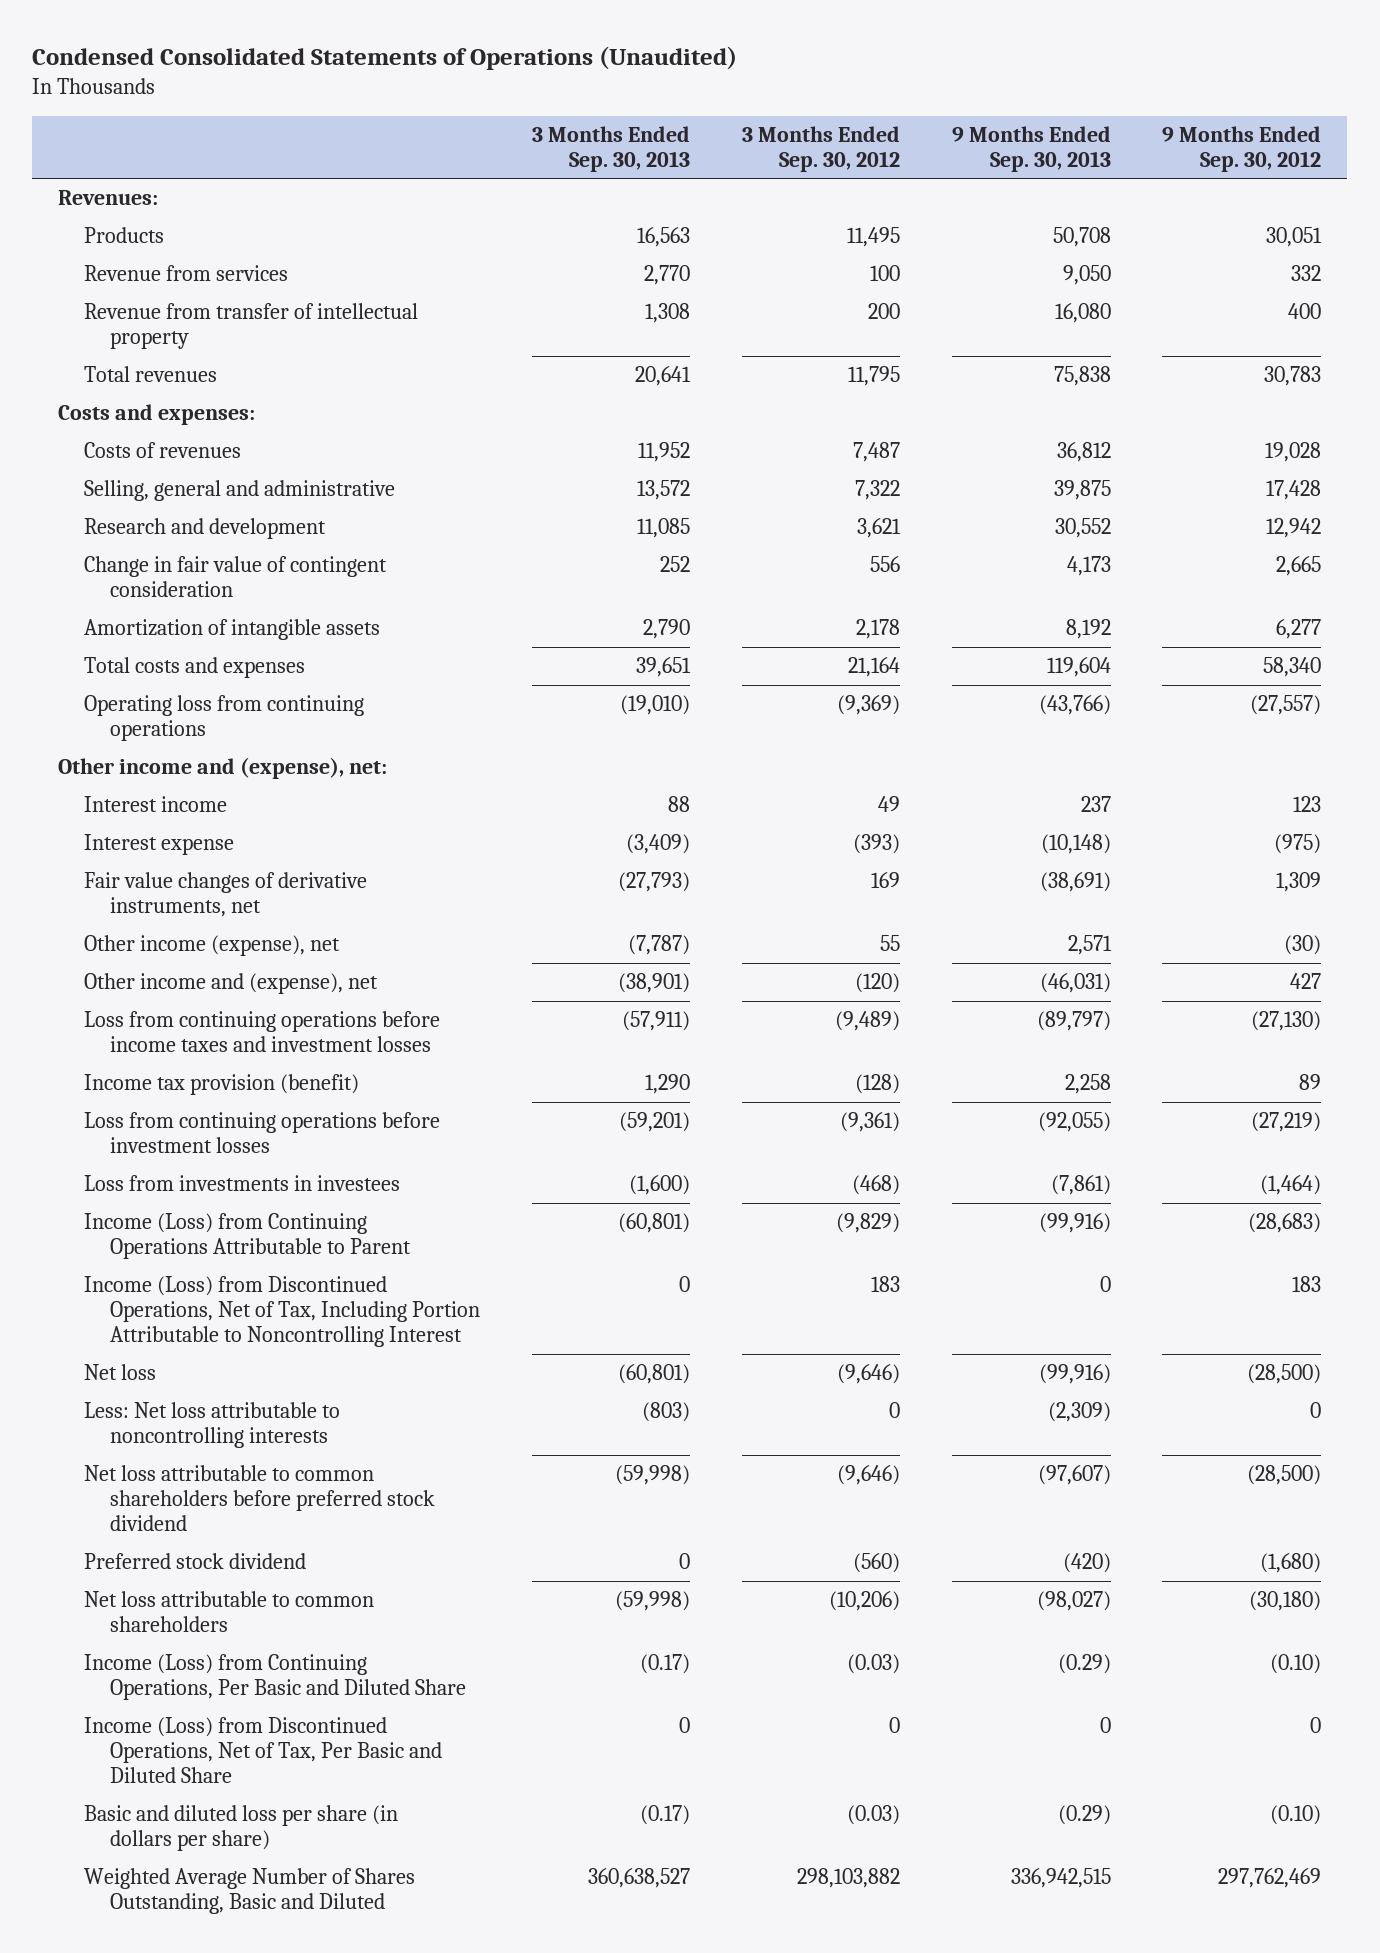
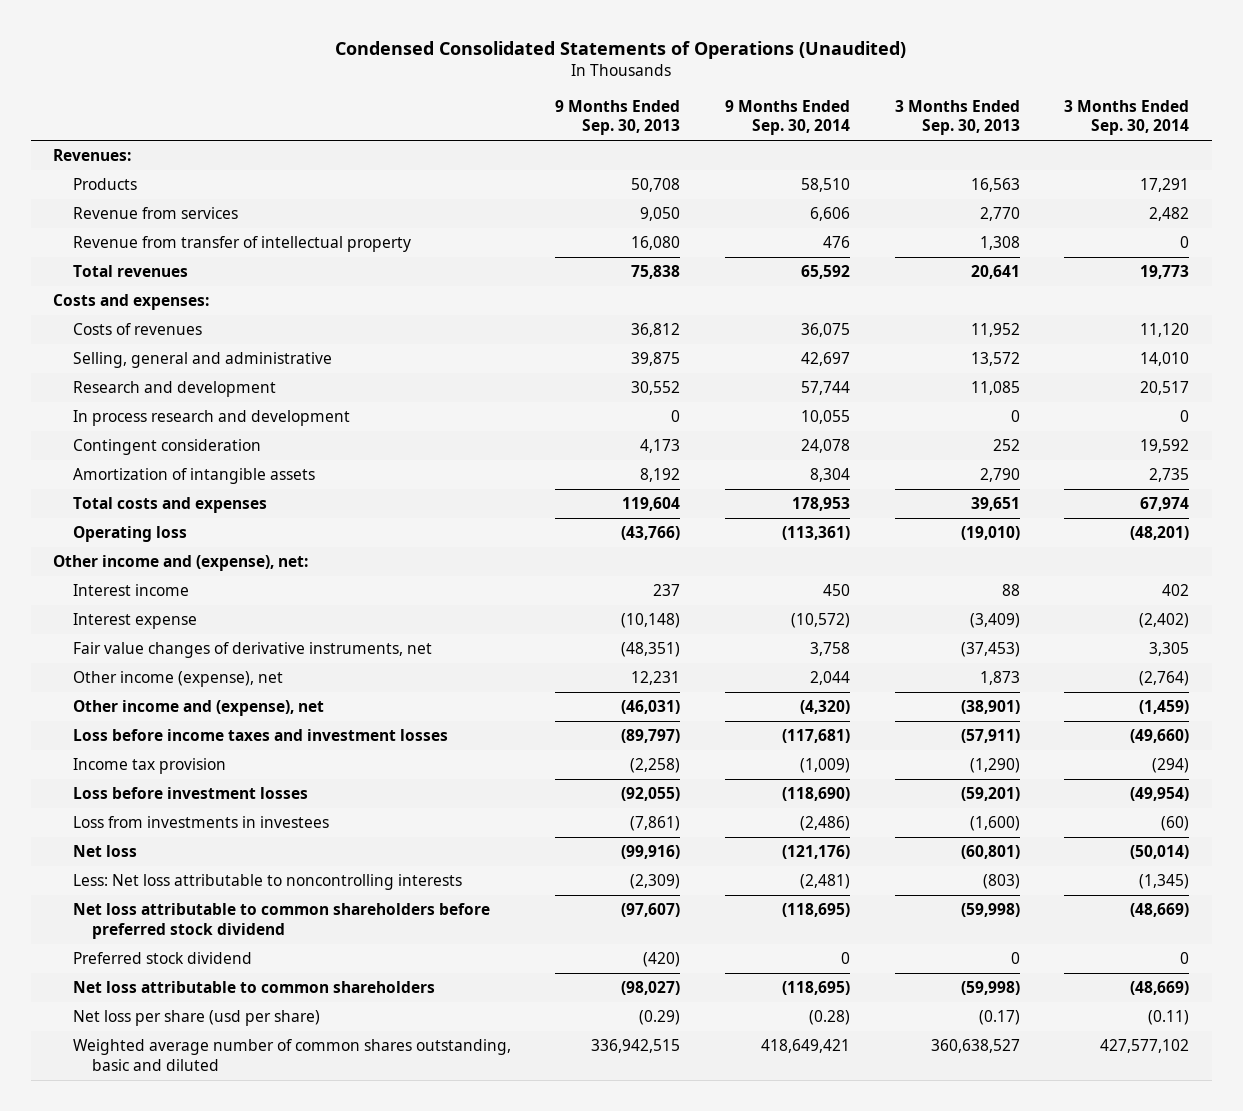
[741,125,900,172] 3 Months Ended Sep. 30, 2012 -> none
[1162,125,1322,172] 9 Months Ended Sep. 30, 2012 -> none
none -> [724,99,850,136] 9 Months Ended Sep. 30, 2014
none -> [1064,99,1190,136] 3 Months Ended Sep. 30, 2014
none -> [72,410,350,427] In process research and development
[84,556,388,598] Change in fair value of contingent consideration -> [72,439,261,456] Contingent consideration
[84,695,365,742] Operating loss from continuing operations -> [72,526,187,543] Operating loss
[618,872,691,893] (27,793) -> [960,642,1020,658] (37,453)
[1039,872,1111,893] (38,691) -> [621,642,681,658] (48,351)
[628,935,691,956] (7,787) -> [979,671,1020,686] 1,873
[1067,935,1112,956] 2,571 -> [631,671,681,686] 12,231
[84,1011,441,1053] Loss from continuing operations before income taxes and investment losses -> [72,729,448,742] Loss before income taxes and investment losses
[84,1074,360,1096] Income tax provision (benefit) -> [72,758,226,775] Income tax provision
[645,1074,691,1095] 1,290 -> [969,758,1020,774] (1,290)
[1064,1074,1111,1095] 2,258 -> [630,758,681,774] (2,258)
[84,1112,441,1154] Loss from continuing operations before investment losses -> [72,787,308,800] Loss before investment losses
[84,1213,412,1260] Income (Loss) from Continuing Operations Attributable to Parent -> none
[84,1276,481,1348] Income (Loss) from Discontinued Operations, Net of Tax, Including Portion Attributable to Noncontrolling Interest -> none
[84,1654,467,1701] Income (Loss) from Continuing Operations, Per Basic and Diluted Share -> none
[84,1717,443,1784] Income (Loss) from Discontinued Operations, Net of Tax, Per Basic and Diluted Share -> none
[84,1805,399,1852] Basic and diluted loss per share (in dollars per share) -> [72,1010,320,1027] Net loss per share (usd per share)
[84,1868,416,1915] Weighted Average Number of Shares Outstanding, Basic and Diluted -> [72,1039,511,1071] Weighted average number of common shares outstanding, basic and diluted

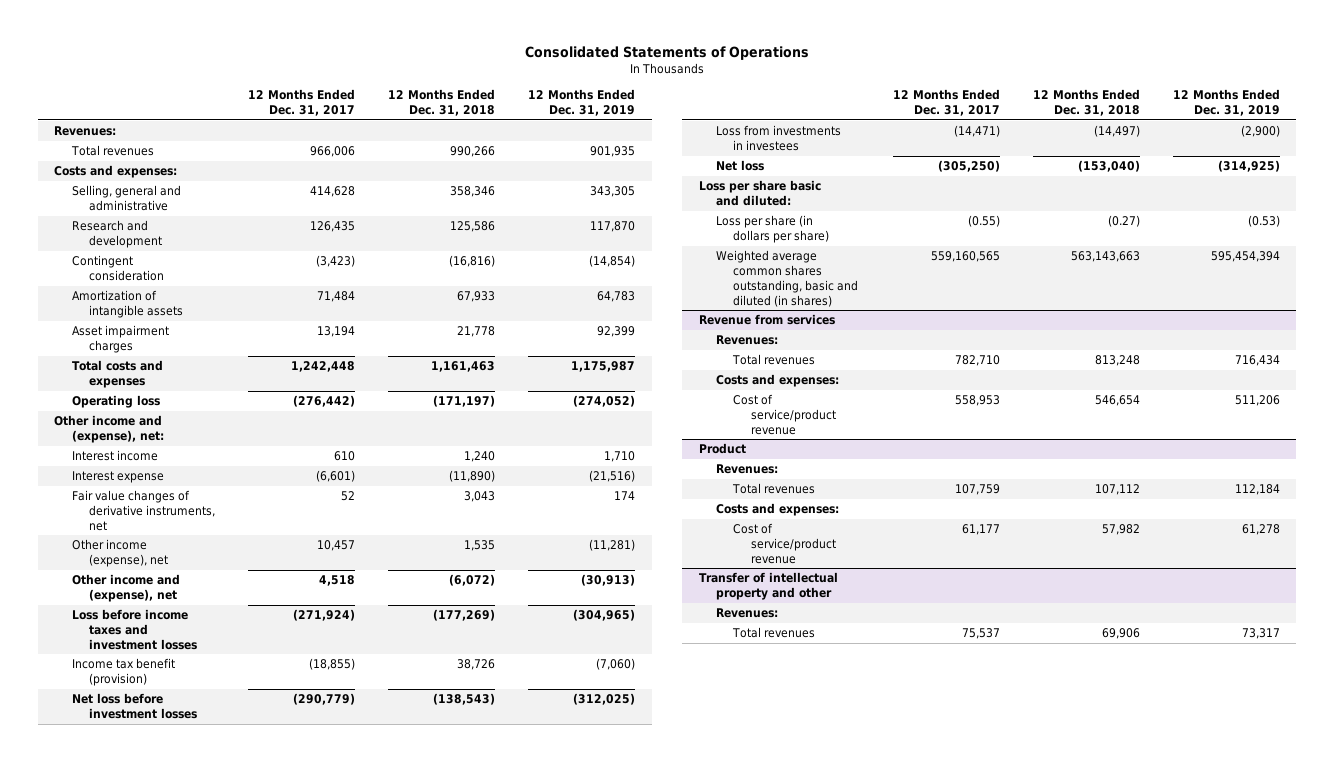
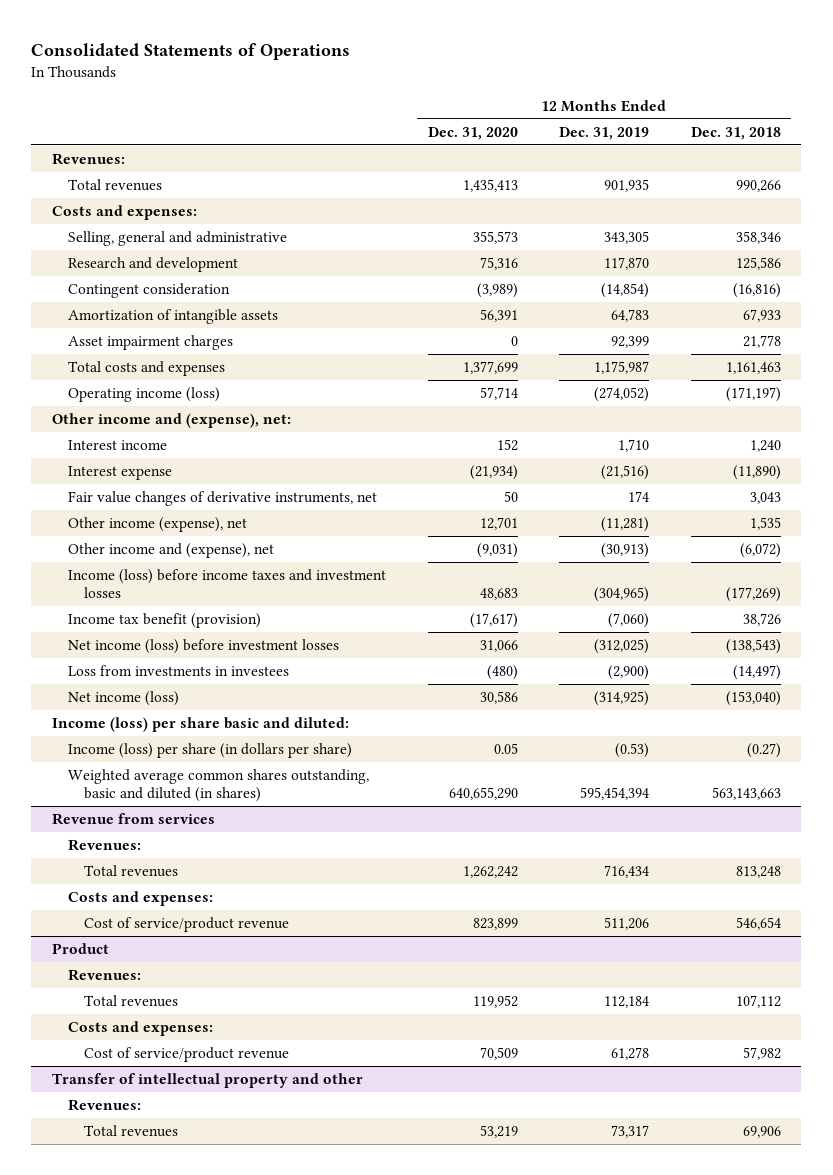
[248,89,356,117] 12 Months Ended Dec. 31, 2017 -> none
none -> [427,127,518,141] Dec. 31, 2020
[71,395,160,409] Operating loss -> [68,387,221,403] Operating income (loss)
[71,609,198,650] Loss before income taxes and investment losses -> [68,569,387,599] Income (loss) before income taxes and investment losses
[71,693,198,720] Net loss before investment losses -> [68,639,340,655] Net income (loss) before investment losses
[716,160,765,172] Net loss -> [68,691,180,707] Net income (loss)
[698,180,821,207] Loss per share basic and diluted: -> [52,717,350,733] Income (loss) per share basic and diluted:
[716,215,830,244] Loss per share (in dollars per share) -> [68,743,353,759] Income (loss) per share (in dollars per share)

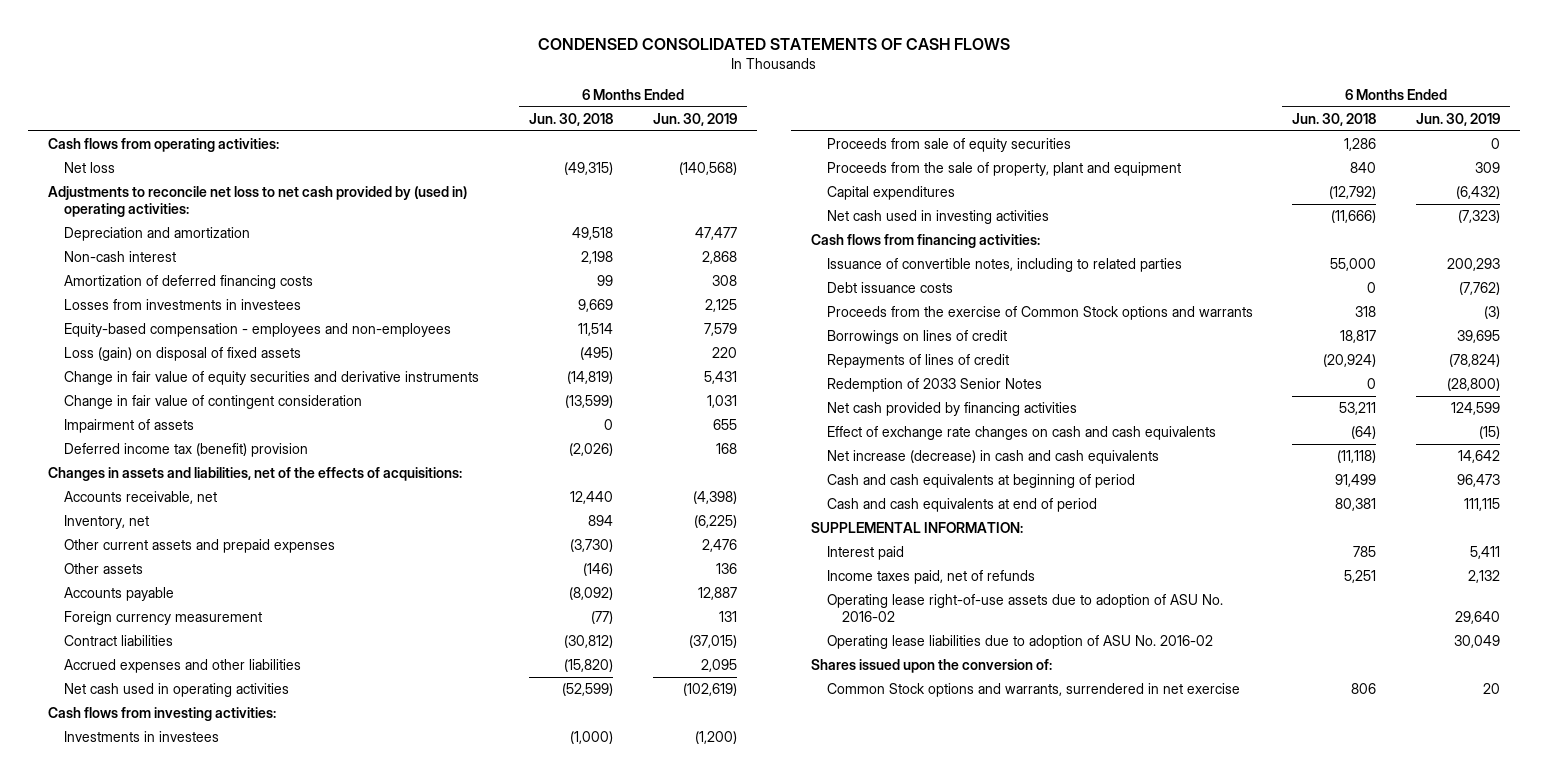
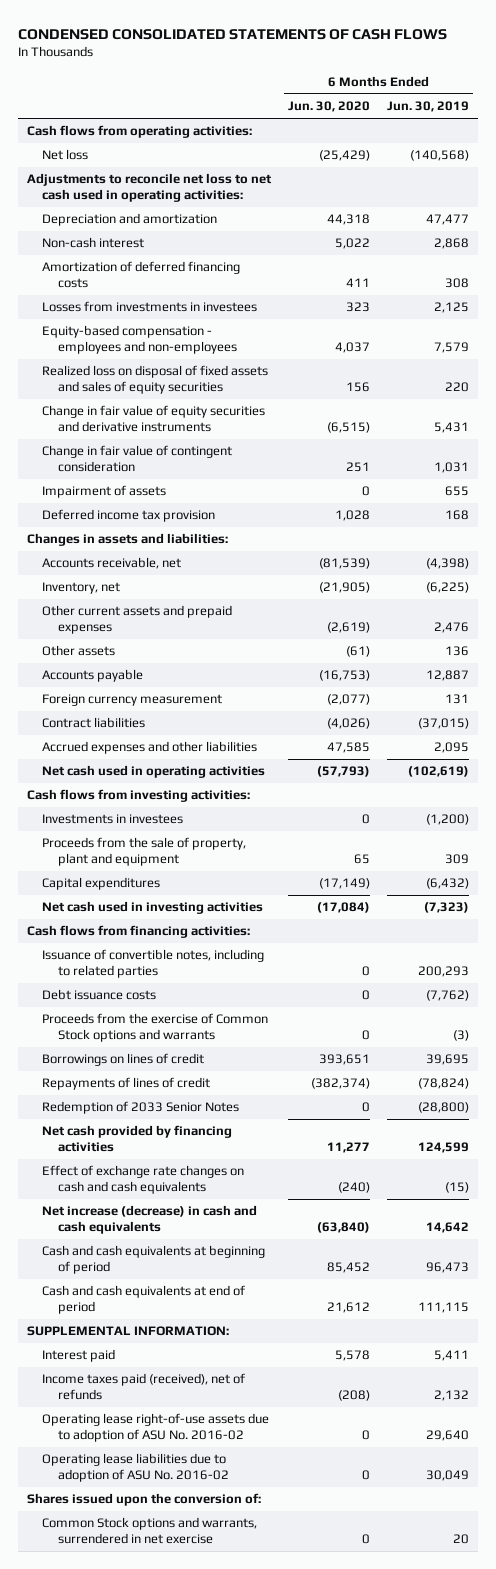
[529,112,614,126] Jun. 30, 2018 -> none
none -> [288,101,371,113] Jun. 30, 2020
[48,186,468,218] Adjustments to reconcile net loss to net cash provided by (used in) operating activities: -> [26,173,272,203] Adjustments to reconcile net loss to net cash used in operating activities:
[63,347,301,362] Loss (gain) on disposal of fixed assets -> [42,365,269,395] Realized loss on disposal of fixed assets and sales of equity securities
[63,443,308,458] Deferred income tax (benefit) provision -> [42,509,216,523] Deferred income tax provision
[48,467,463,482] Changes in assets and liabilities, net of the effects of acquisitions: -> [26,533,228,547] Changes in assets and liabilities:
[826,138,1071,153] Proceeds from sale of equity securities -> none
[826,570,1035,585] Income taxes paid, net of refunds -> [42,1373,246,1401] Income taxes paid (received), net of refunds

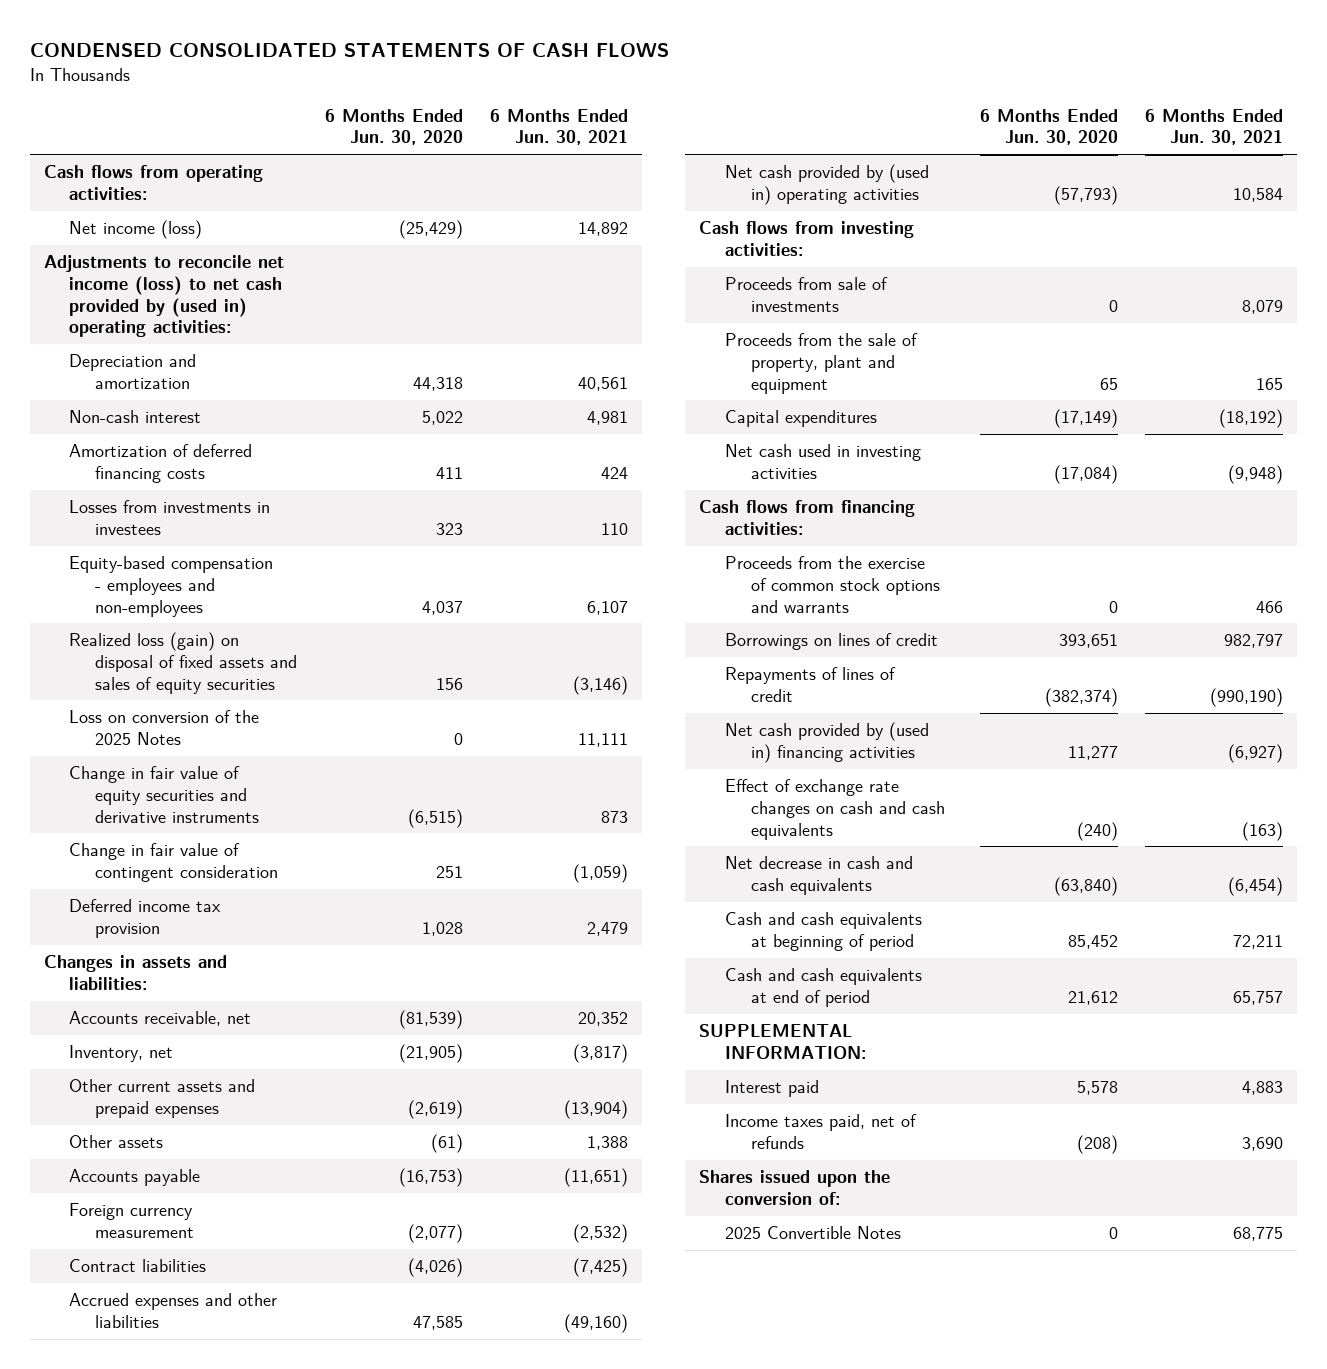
[387,101,470,113] Jun. 30, 2019 -> none
none -> [489,108,628,146] 6 Months Ended Jun. 30, 2021
[42,149,89,161] Net loss -> [69,220,203,240] Net income (loss)
[26,173,272,203] Adjustments to reconcile net loss to net cash used in operating activities: -> [43,255,284,338] Adjustments to reconcile net income (loss) to net cash provided by (used in) operating activities:
[42,365,269,395] Realized loss on disposal of fixed assets and sales of equity securities -> [69,632,298,694] Realized loss (gain) on disposal of fixed assets and sales of equity securities
none -> [69,710,260,745] Loss on conversion of the 2025 Notes
[42,485,167,499] Impairment of assets -> none
[42,765,266,779] Net cash used in operating activities -> [724,164,929,205] Net cash provided by (used in) operating activities
[42,814,184,825] Investments in investees -> none
none -> [724,277,888,312] Proceeds from sale of investments
[42,949,265,979] Issuance of convertible notes, including to related parties -> none
[42,989,157,1001] Debt issuance costs -> none
[42,1013,269,1043] Proceeds from the exercise of Common Stock options and warrants -> [724,556,940,613] Proceeds from the exercise of common stock options and warrants
[42,1101,240,1115] Redemption of 2033 Senior Notes -> none
[42,1125,233,1153] Net cash provided by financing activities -> [724,722,929,763] Net cash provided by (used in) financing activities
[42,1205,258,1235] Net increase (decrease) in cash and cash equivalents -> [724,856,913,895] Net decrease in cash and cash equivalents
[42,1413,270,1443] Operating lease right-of-use assets due to adoption of ASU No. 2016-02 -> none
[42,1453,229,1483] Operating lease liabilities due to adoption of ASU No. 2016-02 -> none
[42,1373,246,1401] Income taxes paid (received), net of refunds -> [724,1114,917,1149] Income taxes paid, net of refunds
[42,1517,258,1545] Common Stock options and warrants, surrendered in net exercise -> none
none -> [724,1226,901,1240] 2025 Convertible Notes

